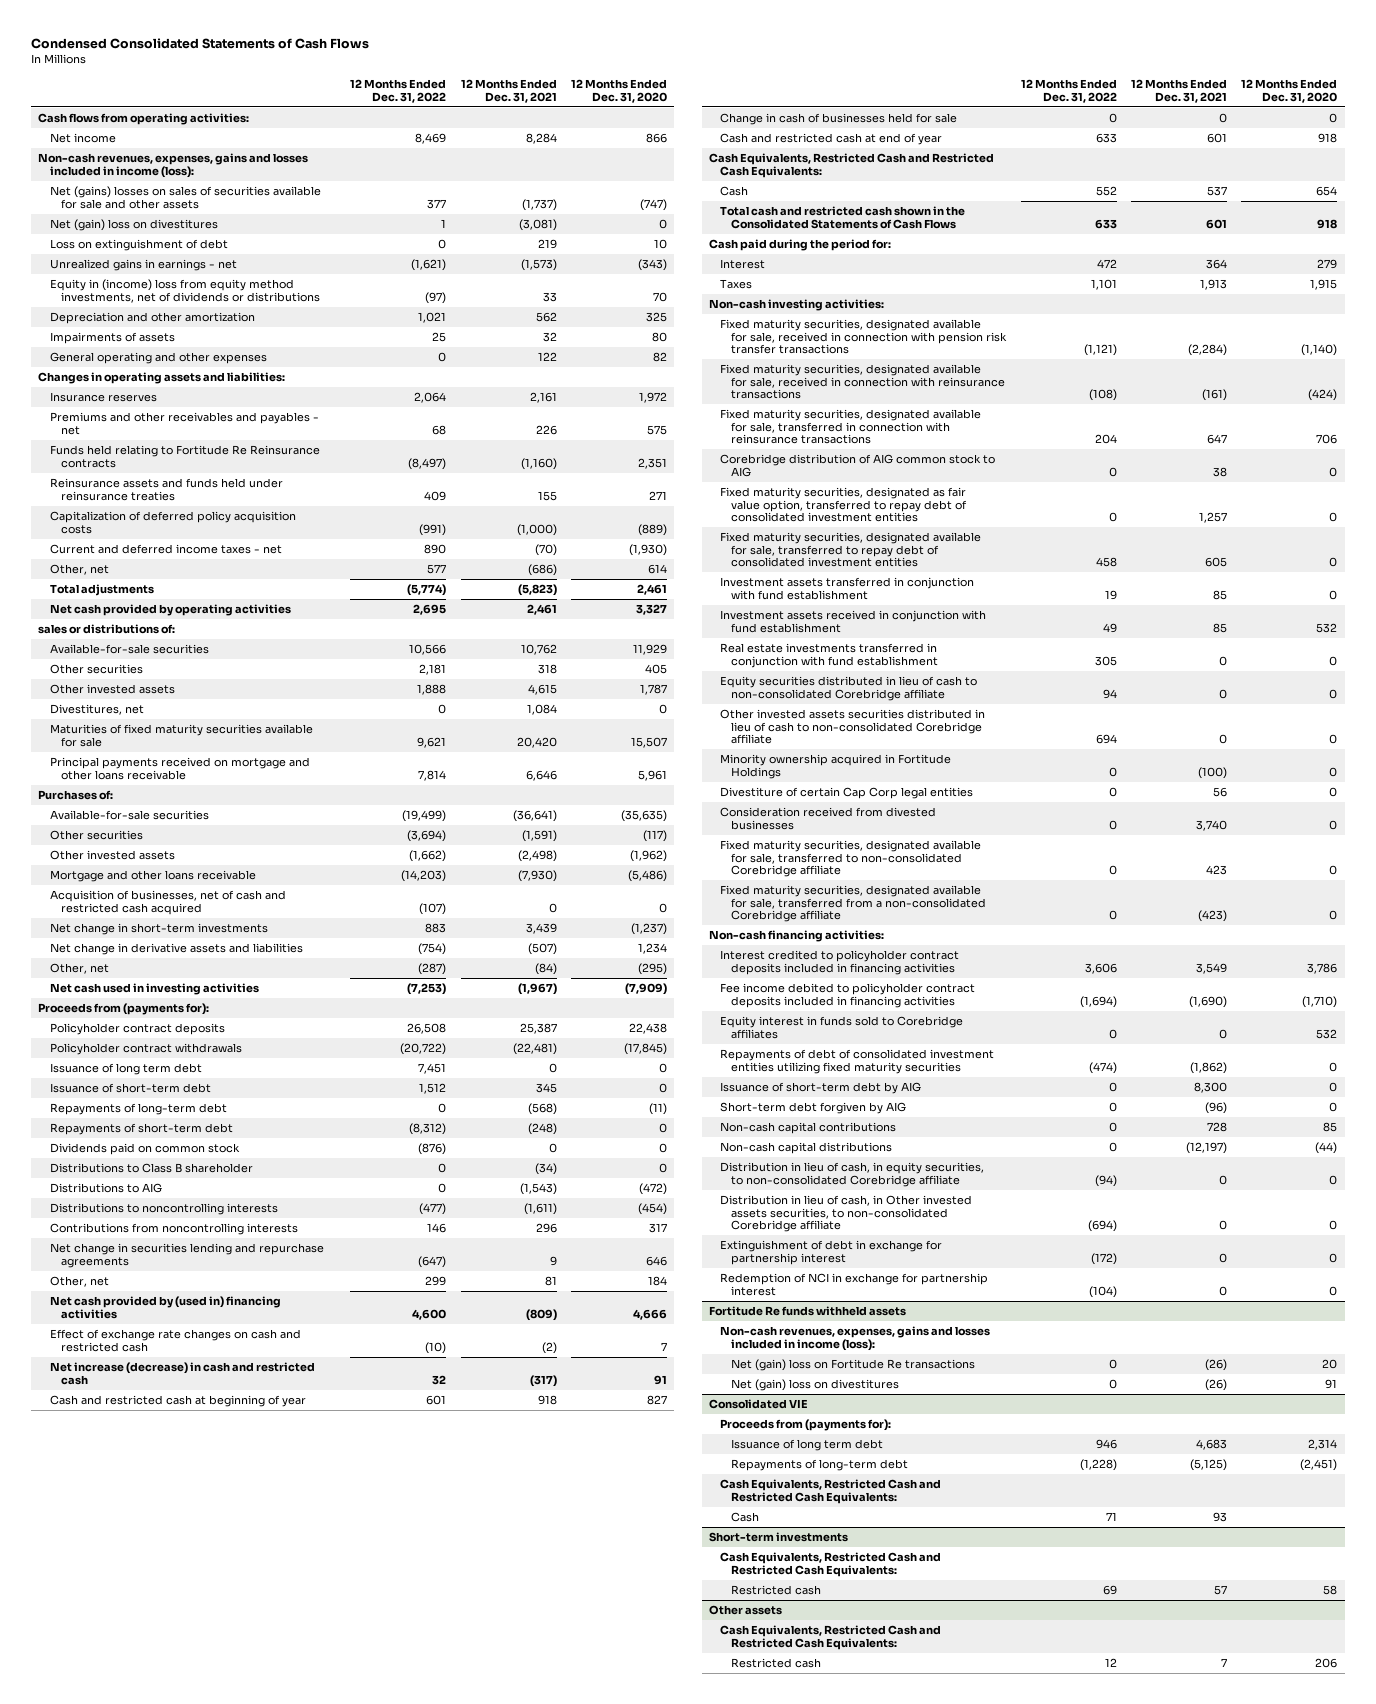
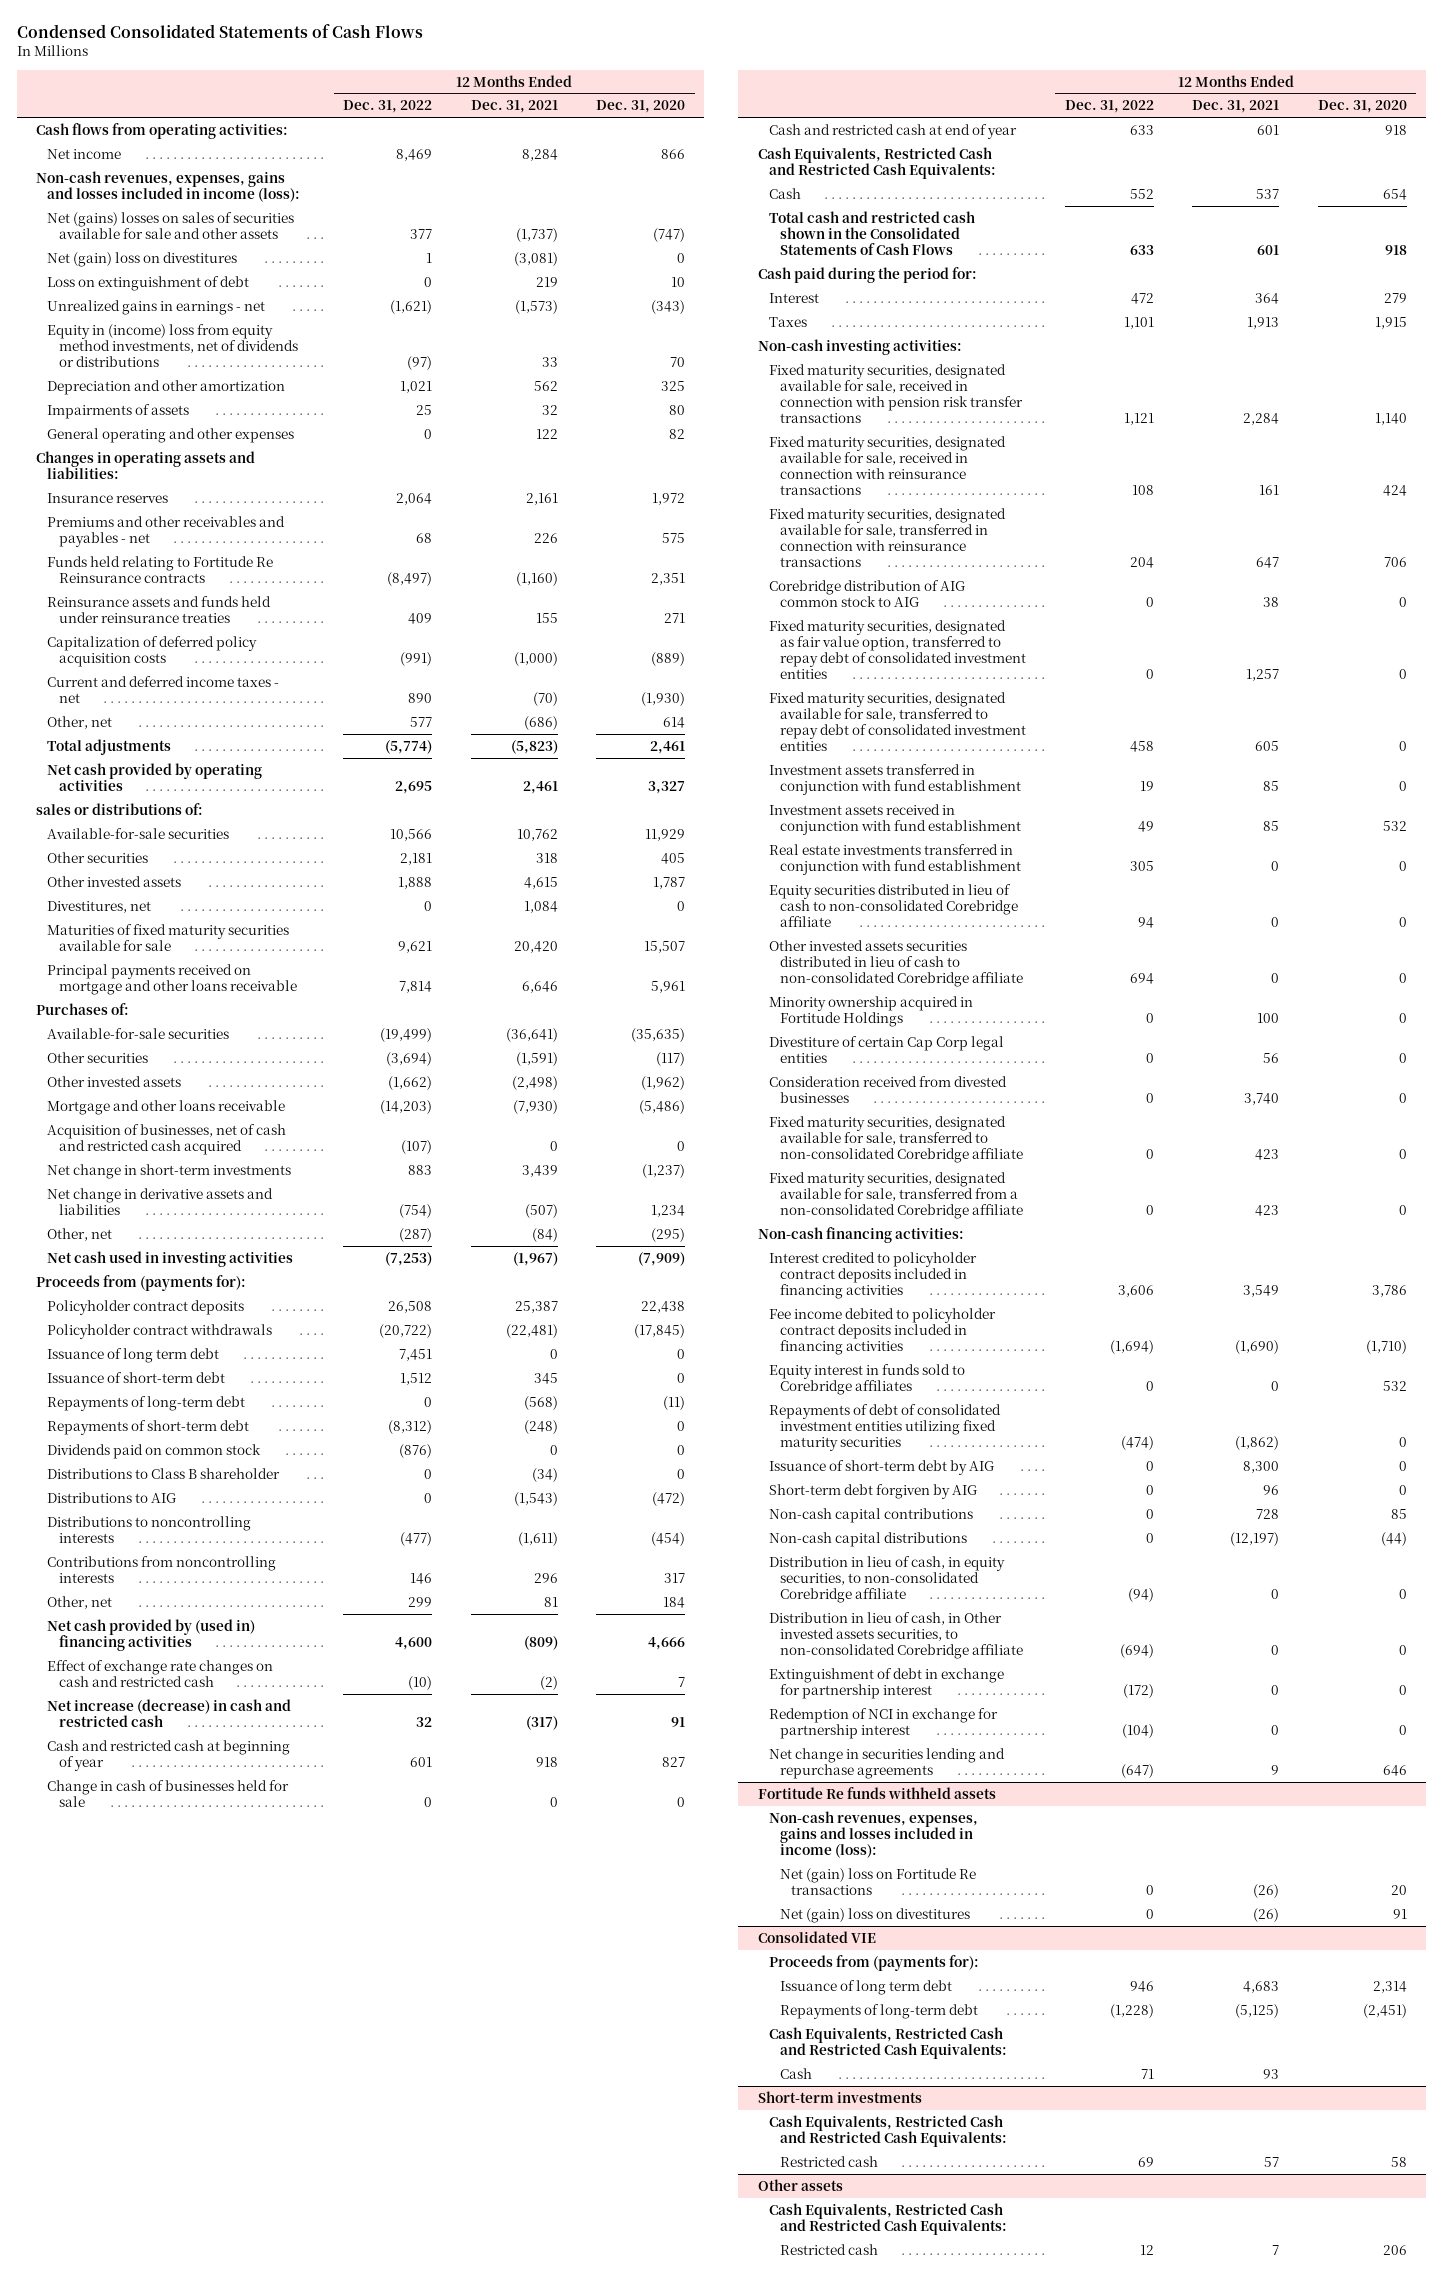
[1083,344,1117,357] (1,121) -> [1123,412,1154,425] 1,121
[1187,344,1227,357] (2,284) -> [1243,412,1280,425] 2,284
[1301,344,1338,357] (1,140) -> [1374,412,1407,425] 1,140
[1088,389,1117,402] (108) -> [1131,484,1154,495] 108
[1201,389,1227,402] (161) -> [1259,484,1280,495] 161
[1308,389,1338,402] (424) -> [1382,484,1407,496] 424
[1197,766,1227,779] (100) -> [1257,1012,1280,1023] 100
[1197,910,1227,923] (423) -> [1255,1204,1280,1216] 423
[1204,1101,1227,1114] (96) -> [1263,1484,1280,1495] 96
[49,1242,324,1268] Net change in securities lending and repurchase agreements -> [768,1747,1005,1779] Net change in securities lending and repurchase agreements

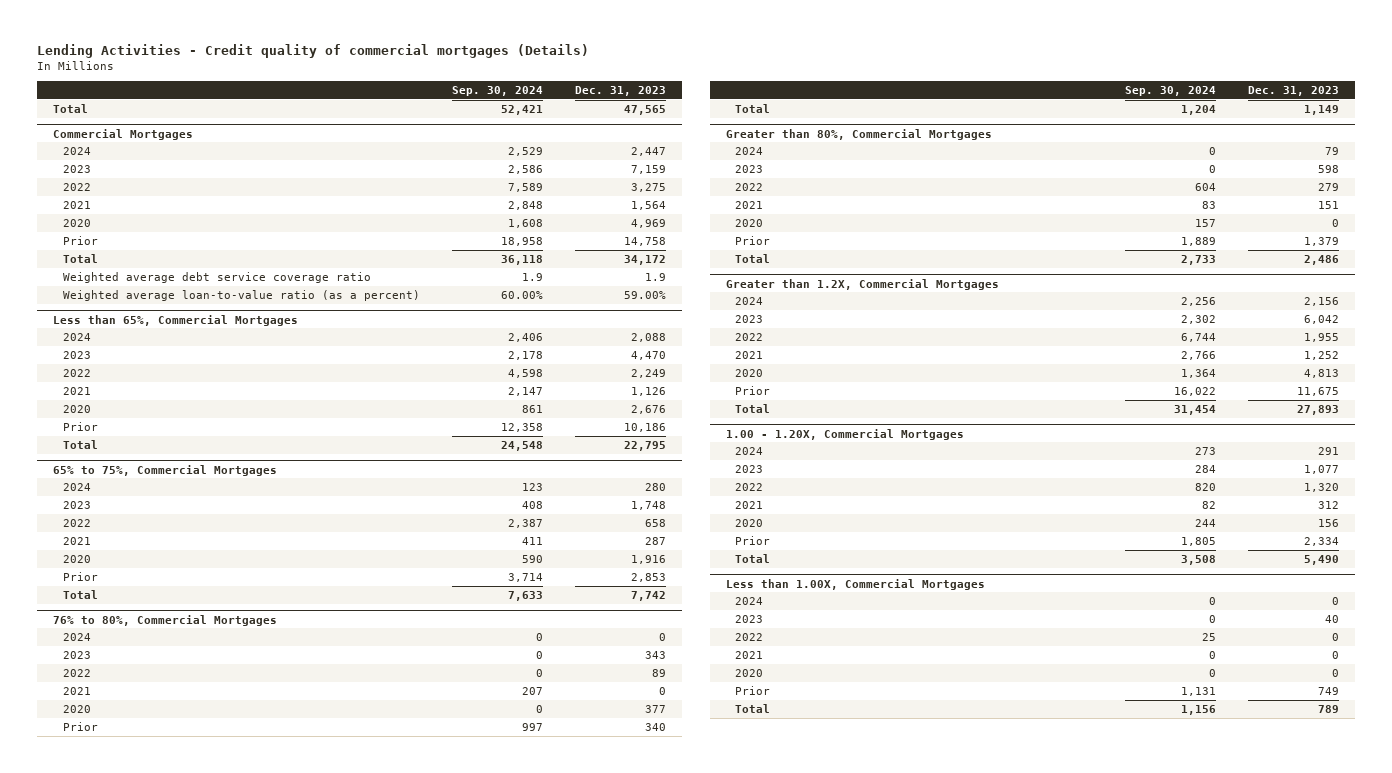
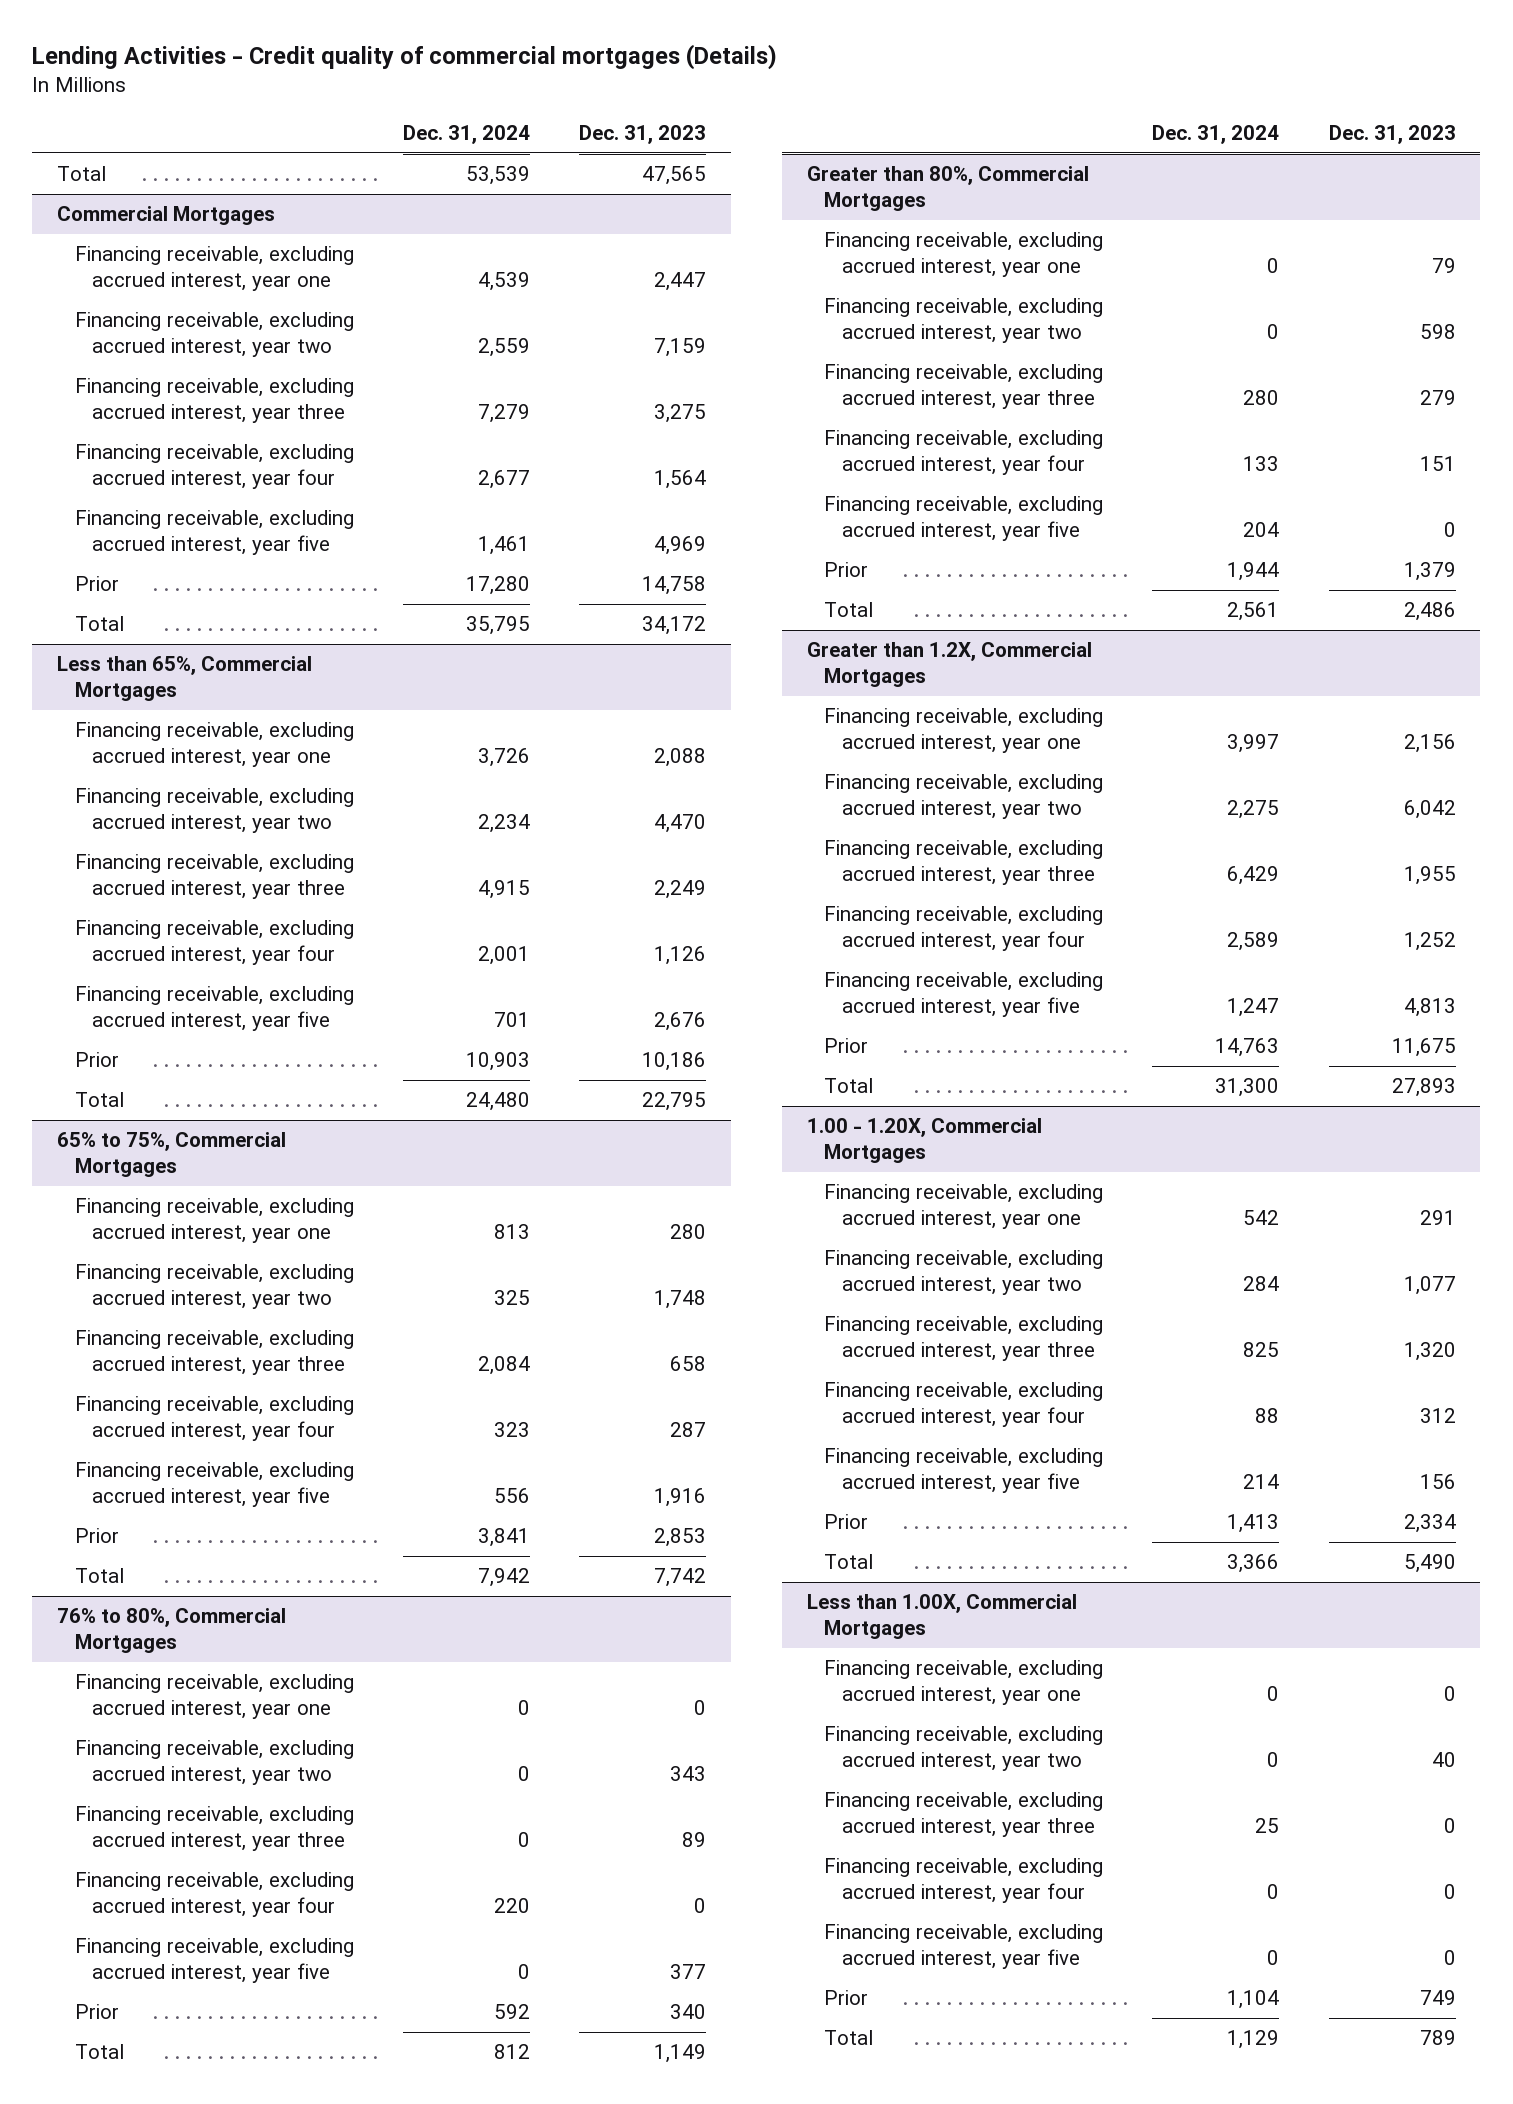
[451,86,543,97] Sep. 30, 2024 -> none
none -> [402,125,530,145] Dec. 31, 2024
[62,146,91,155] 2024 -> [74,246,354,292] Financing receivable, excluding accrued interest, year one
[62,164,91,173] 2023 -> [74,312,354,358] Financing receivable, excluding accrued interest, year two
[62,182,91,191] 2022 -> [74,378,354,424] Financing receivable, excluding accrued interest, year three
[62,200,91,209] 2021 -> [74,444,354,490] Financing receivable, excluding accrued interest, year four
[62,218,91,227] 2020 -> [74,510,354,556] Financing receivable, excluding accrued interest, year five
[62,271,371,283] Weighted average debt service coverage ratio -> none
[62,289,420,301] Weighted average loan-to-value ratio (as a percent) -> none
[62,332,91,341] 2024 -> [74,722,354,768] Financing receivable, excluding accrued interest, year one
[62,350,91,359] 2023 -> [74,788,354,834] Financing receivable, excluding accrued interest, year two
[62,368,91,377] 2022 -> [74,854,354,900] Financing receivable, excluding accrued interest, year three
[62,386,91,395] 2021 -> [74,920,354,966] Financing receivable, excluding accrued interest, year four
[62,404,91,413] 2020 -> [74,986,354,1032] Financing receivable, excluding accrued interest, year five
[62,482,91,491] 2024 -> [74,1198,354,1244] Financing receivable, excluding accrued interest, year one
[62,500,91,509] 2023 -> [74,1264,354,1310] Financing receivable, excluding accrued interest, year two
[62,518,91,527] 2022 -> [74,1330,354,1376] Financing receivable, excluding accrued interest, year three
[62,536,91,545] 2021 -> [74,1396,354,1442] Financing receivable, excluding accrued interest, year four
[62,554,91,563] 2020 -> [74,1462,354,1508] Financing receivable, excluding accrued interest, year five
[62,632,91,641] 2024 -> [74,1674,354,1720] Financing receivable, excluding accrued interest, year one
[62,650,91,659] 2023 -> [74,1740,354,1786] Financing receivable, excluding accrued interest, year two
[62,668,91,677] 2022 -> [74,1806,354,1852] Financing receivable, excluding accrued interest, year three
[62,686,91,695] 2021 -> [74,1872,354,1918] Financing receivable, excluding accrued interest, year four
[62,704,91,713] 2020 -> [74,1938,354,1984] Financing receivable, excluding accrued interest, year five
[735,146,764,155] 2024 -> [824,232,1104,278] Financing receivable, excluding accrued interest, year one
[735,164,764,173] 2023 -> [824,298,1104,344] Financing receivable, excluding accrued interest, year two
[735,182,764,191] 2022 -> [824,364,1104,410] Financing receivable, excluding accrued interest, year three
[735,200,764,209] 2021 -> [824,430,1104,476] Financing receivable, excluding accrued interest, year four
[735,218,764,227] 2020 -> [824,496,1104,542] Financing receivable, excluding accrued interest, year five
[735,296,764,305] 2024 -> [824,708,1104,754] Financing receivable, excluding accrued interest, year one
[735,314,764,323] 2023 -> [824,774,1104,820] Financing receivable, excluding accrued interest, year two
[735,332,764,341] 2022 -> [824,840,1104,886] Financing receivable, excluding accrued interest, year three
[735,350,764,359] 2021 -> [824,906,1104,952] Financing receivable, excluding accrued interest, year four
[735,368,764,377] 2020 -> [824,972,1104,1018] Financing receivable, excluding accrued interest, year five
[735,446,764,455] 2024 -> [824,1184,1104,1230] Financing receivable, excluding accrued interest, year one
[735,464,764,473] 2023 -> [824,1250,1104,1296] Financing receivable, excluding accrued interest, year two
[735,482,764,491] 2022 -> [824,1316,1104,1362] Financing receivable, excluding accrued interest, year three
[735,500,764,509] 2021 -> [824,1382,1104,1428] Financing receivable, excluding accrued interest, year four
[735,518,764,527] 2020 -> [824,1448,1104,1494] Financing receivable, excluding accrued interest, year five
[735,596,764,605] 2024 -> [824,1660,1104,1706] Financing receivable, excluding accrued interest, year one
[735,614,764,623] 2023 -> [824,1726,1104,1772] Financing receivable, excluding accrued interest, year two
[735,632,764,641] 2022 -> [824,1792,1104,1838] Financing receivable, excluding accrued interest, year three
[735,650,764,659] 2021 -> [824,1858,1104,1904] Financing receivable, excluding accrued interest, year four
[735,668,764,677] 2020 -> [824,1924,1104,1970] Financing receivable, excluding accrued interest, year five

